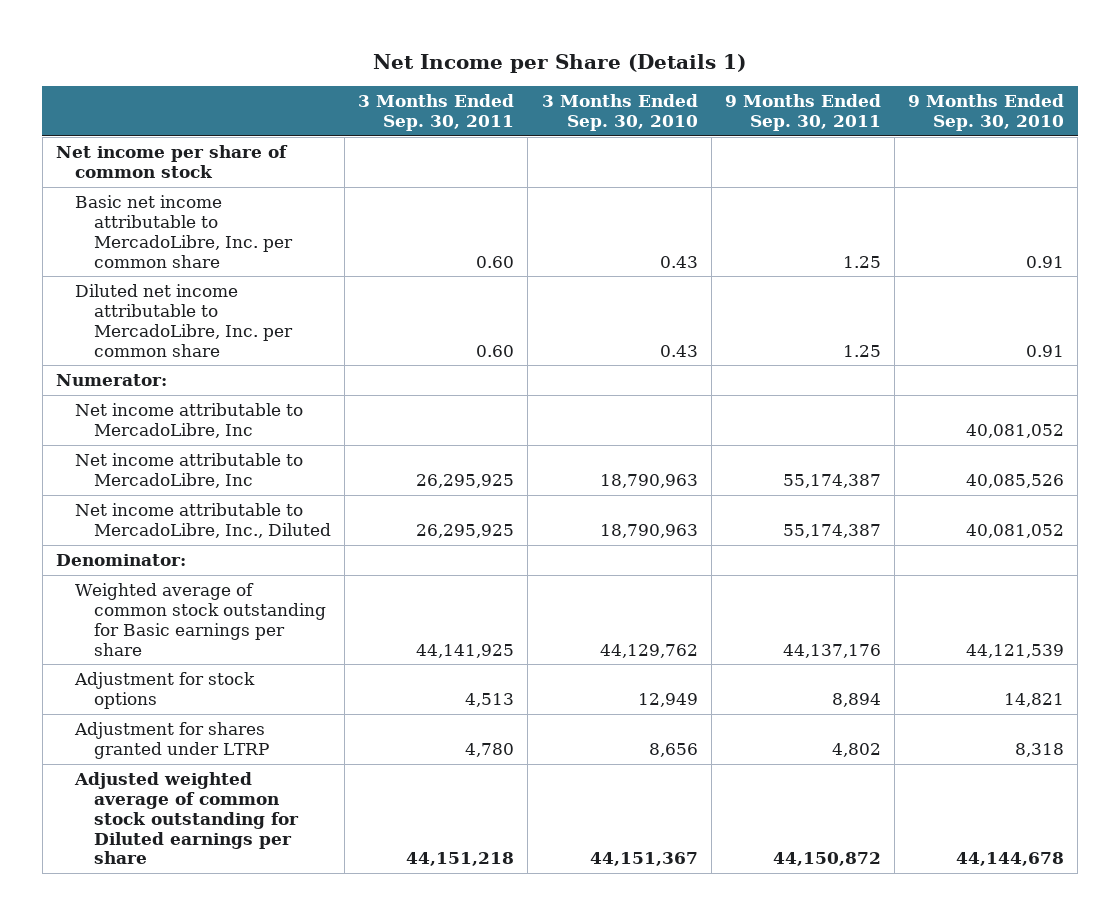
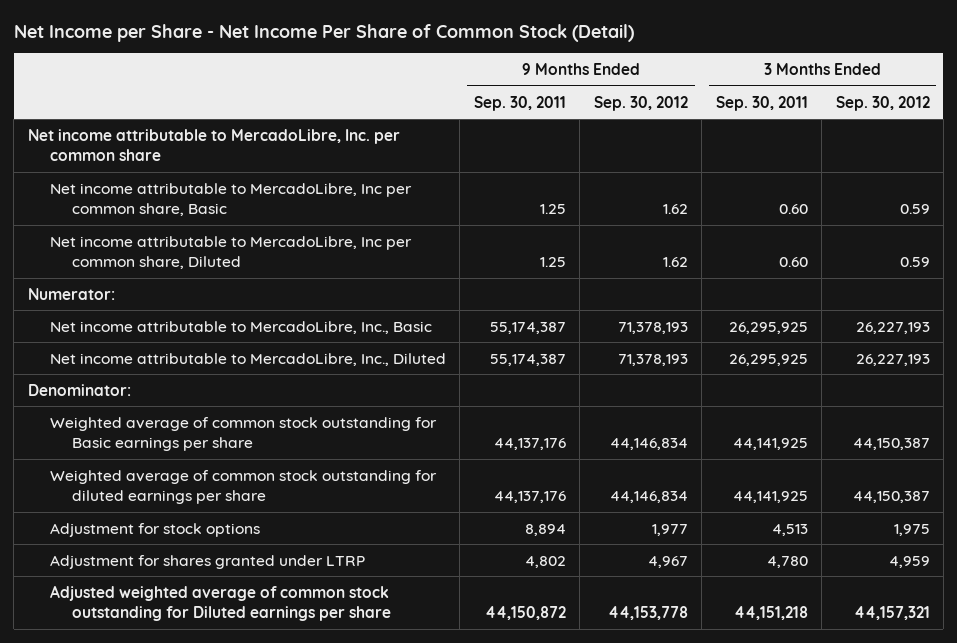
[373,53,747,73] Net Income per Share (Details 1) -> [13,23,634,42] Net Income per Share - Net Income Per Share of Common Stock (Detail)
[541,93,698,131] 3 Months Ended Sep. 30, 2010 -> none
[908,93,1065,131] 9 Months Ended Sep. 30, 2010 -> none
none -> [593,95,688,111] Sep. 30, 2012
none -> [835,95,930,111] Sep. 30, 2012
[56,145,289,179] Net income per share of common stock -> [27,128,400,161] Net income attributable to MercadoLibre, Inc. per common share
[75,195,294,268] Basic net income attributable to MercadoLibre, Inc. per common share -> [49,182,412,216] Net income attributable to MercadoLibre, Inc per common share, Basic
[75,284,294,357] Diluted net income attributable to MercadoLibre, Inc. per common share -> [49,235,412,269] Net income attributable to MercadoLibre, Inc per common share, Diluted
[75,403,304,439] Net income attributable to MercadoLibre, Inc -> none
[75,453,304,489] Net income attributable to MercadoLibre, Inc -> [49,320,432,334] Net income attributable to MercadoLibre, Inc., Basic
none -> [49,469,437,504] Weighted average of common stock outstanding for diluted earnings per share

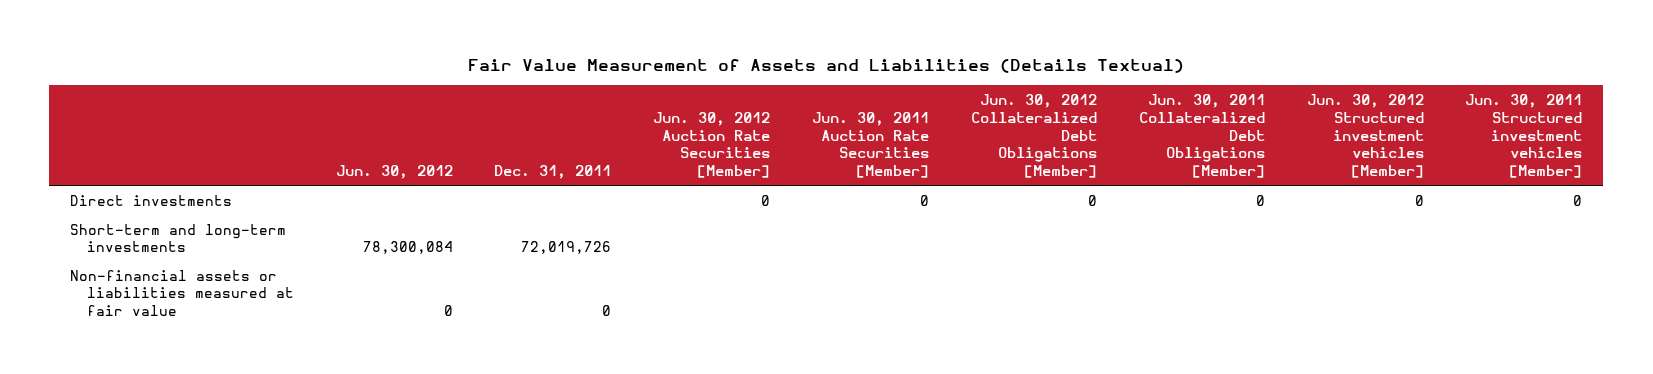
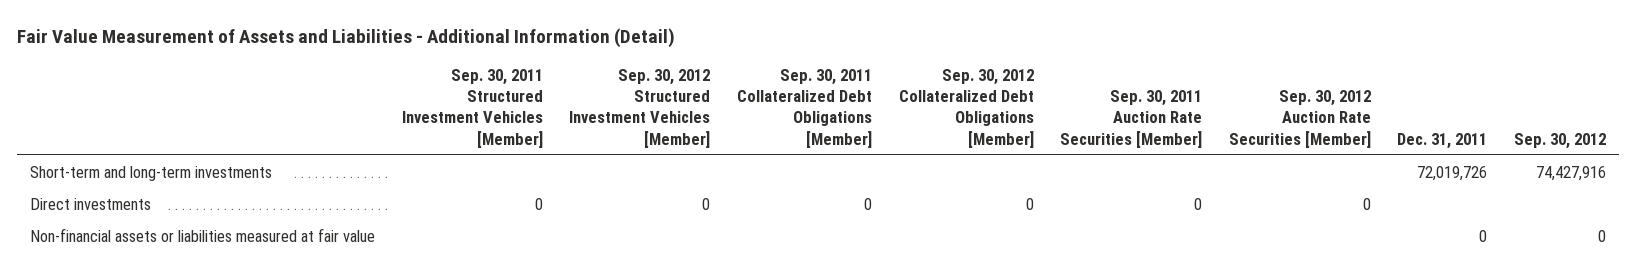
[468,59,1185,74] Fair Value Measurement of Assets and Liabilities (Details Textual) -> [16,27,675,48] Fair Value Measurement of Assets and Liabilities - Additional Information (Detail)
[335,165,453,180] Jun. 30, 2012 -> none
[653,111,771,179] Jun. 30, 2012 Auction Rate Securities [Member] -> none
[812,111,930,179] Jun. 30, 2011 Auction Rate Securities [Member] -> none
[970,94,1097,179] Jun. 30, 2012 Collateralized Debt Obligations [Member] -> none
[1138,94,1265,179] Jun. 30, 2011 Collateralized Debt Obligations [Member] -> none
[1306,94,1424,179] Jun. 30, 2012 Structured investment vehicles [Member] -> none
[1465,94,1583,179] Jun. 30, 2011 Structured investment vehicles [Member] -> none
none -> [401,68,543,148] Sep. 30, 2011 Structured Investment Vehicles [Member]
none -> [569,68,711,148] Sep. 30, 2012 Structured Investment Vehicles [Member]
none -> [736,68,872,148] Sep. 30, 2011 Collateralized Debt Obligations [Member]
none -> [898,68,1034,148] Sep. 30, 2012 Collateralized Debt Obligations [Member]
none -> [1060,90,1203,148] Sep. 30, 2011 Auction Rate Securities [Member]
none -> [1228,90,1371,148] Sep. 30, 2012 Auction Rate Securities [Member]
none -> [1514,132,1607,149] Sep. 30, 2012
[70,194,233,206] Direct investments -> [30,197,152,210] Direct investments

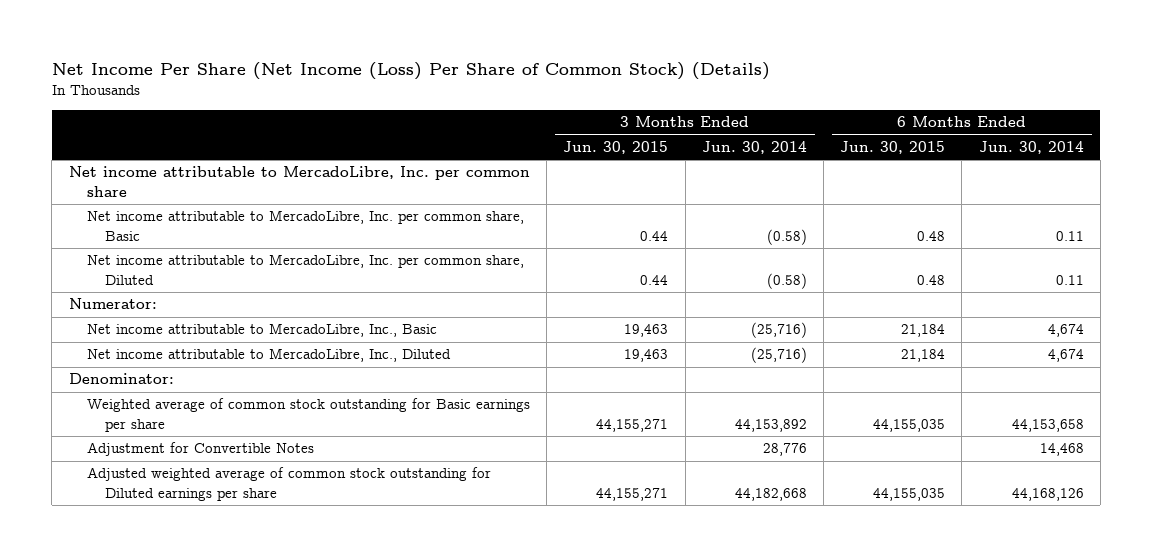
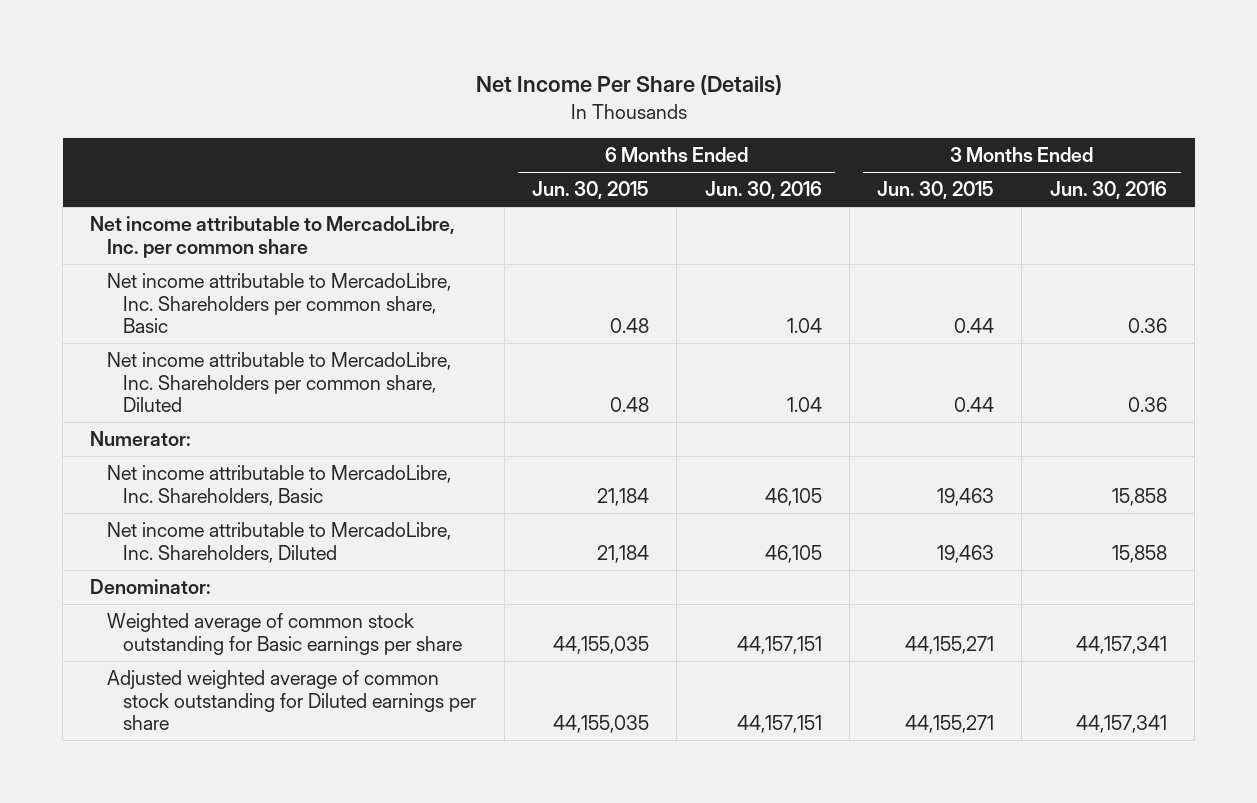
[51,61,770,80] Net Income Per Share (Net Income (Loss) Per Share of Common Stock) (Details) -> [475,75,782,96] Net Income Per Share (Details)
[701,140,807,154] Jun. 30, 2014 -> none
[978,140,1084,154] Jun. 30, 2014 -> none
none -> [704,181,822,200] Jun. 30, 2016
none -> [1049,181,1167,200] Jun. 30, 2016
[86,210,524,241] Net income attributable to MercadoLibre, Inc. per common share, Basic -> [106,273,451,334] Net income attributable to MercadoLibre, Inc. Shareholders per common share, Basic
[86,254,524,285] Net income attributable to MercadoLibre, Inc. per common share, Diluted -> [106,352,451,413] Net income attributable to MercadoLibre, Inc. Shareholders per common share, Diluted
[86,323,437,338] Net income attributable to MercadoLibre, Inc., Basic -> [106,465,451,506] Net income attributable to MercadoLibre, Inc. Shareholders, Basic
[86,348,451,363] Net income attributable to MercadoLibre, Inc., Diluted -> [106,522,451,563] Net income attributable to MercadoLibre, Inc. Shareholders, Diluted
[86,442,314,457] Adjustment for Convertible Notes -> none

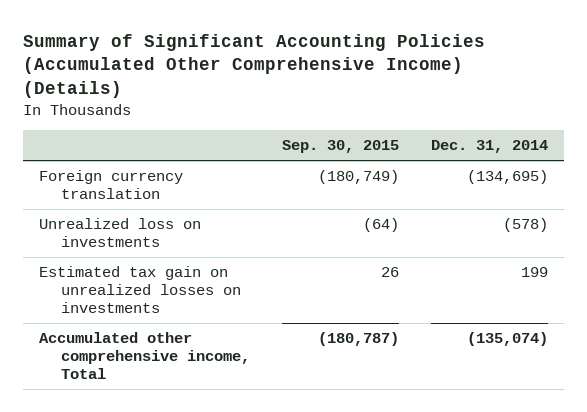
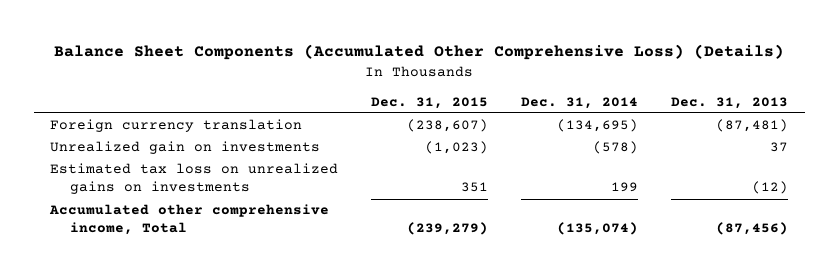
[22,33,485,99] Summary of Significant Accounting Policies (Accumulated Other Comprehensive Income) (Details) -> [54,44,785,61] Balance Sheet Components (Accumulated Other Comprehensive Loss) (Details)
[282,140,400,154] Sep. 30, 2015 -> none
none -> [371,96,489,109] Dec. 31, 2015
none -> [671,96,789,109] Dec. 31, 2013
[38,217,201,248] Unrealized loss on investments -> [50,141,321,155] Unrealized gain on investments
[38,265,242,314] Estimated tax gain on unrealized losses on investments -> [50,163,339,195] Estimated tax loss on unrealized gains on investments

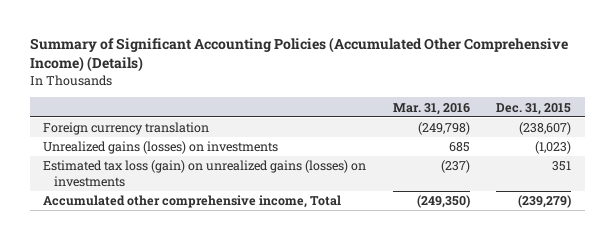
[54,44,785,61] Balance Sheet Components (Accumulated Other Comprehensive Loss) (Details) -> [30,37,569,73] Summary of Significant Accounting Policies (Accumulated Other Comprehensive Income) (Details)
[521,96,639,109] Dec. 31, 2014 -> none
[671,96,789,109] Dec. 31, 2013 -> none
none -> [392,102,470,115] Mar. 31, 2016
[50,141,321,155] Unrealized gain on investments -> [43,141,279,155] Unrealized gains (losses) on investments
[50,163,339,195] Estimated tax loss on unrealized gains on investments -> [43,160,367,187] Estimated tax loss (gain) on unrealized gains (losses) on investments

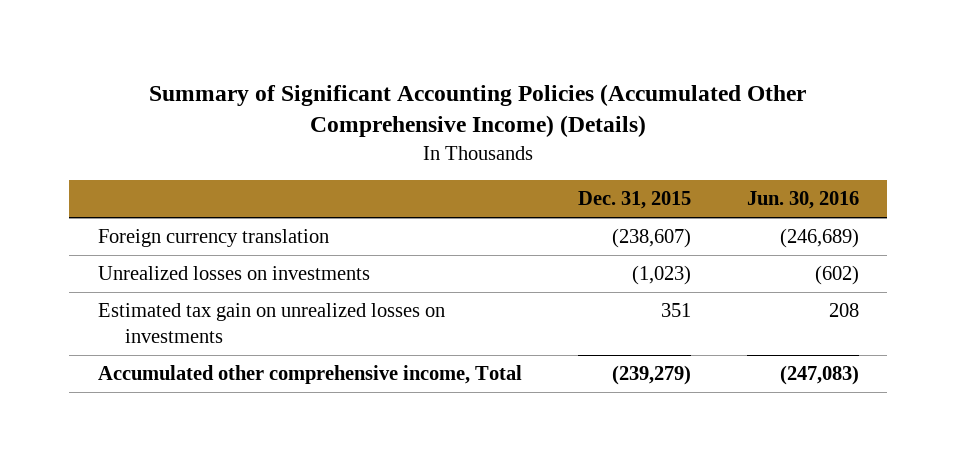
[392,102,470,115] Mar. 31, 2016 -> none
none -> [746,191,859,210] Jun. 30, 2016
[43,141,279,155] Unrealized gains (losses) on investments -> [97,266,370,281] Unrealized losses on investments
[43,160,367,187] Estimated tax loss (gain) on unrealized gains (losses) on investments -> [97,303,445,343] Estimated tax gain on unrealized losses on investments

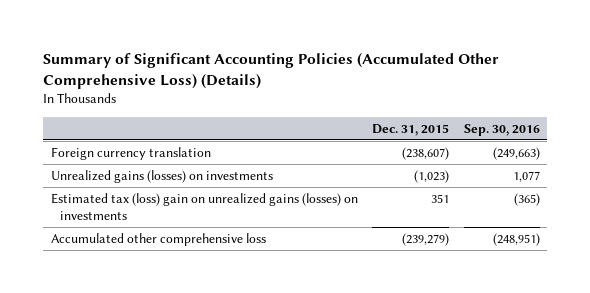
[149,83,807,138] Summary of Significant Accounting Policies (Accumulated Other Comprehensive Income) (Details) -> [43,53,500,90] Summary of Significant Accounting Policies (Accumulated Other Comprehensive Loss) (Details)
[746,191,859,210] Jun. 30, 2016 -> none
none -> [463,123,540,136] Sep. 30, 2016
[97,266,370,281] Unrealized losses on investments -> [50,169,273,183] Unrealized gains (losses) on investments
[97,303,445,343] Estimated tax gain on unrealized losses on investments -> [50,192,358,221] Estimated tax (loss) gain on unrealized gains (losses) on investments
[97,365,522,385] Accumulated other comprehensive income, Total -> [50,232,266,246] Accumulated other comprehensive loss

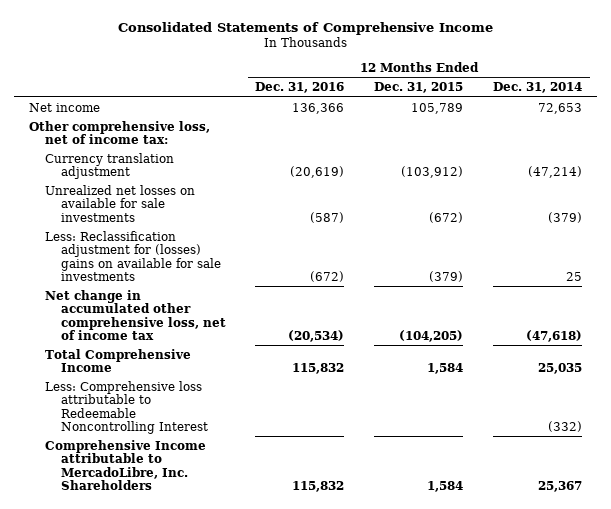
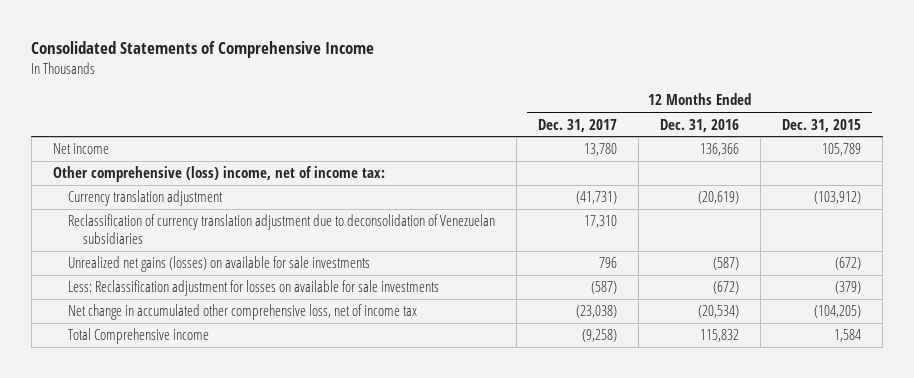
[493,82,583,94] Dec. 31, 2014 -> none
none -> [537,118,617,132] Dec. 31, 2017
[28,120,210,145] Other comprehensive loss, net of income tax: -> [52,166,385,183] Other comprehensive (loss) income, net of income tax:
none -> [67,214,495,245] Reclassification of currency translation adjustment due to deconsolidation of Venezuelan subsidiaries
[44,184,195,222] Unrealized net losses on available for sale investments -> [67,256,370,273] Unrealized net gains (losses) on available for sale investments
[44,230,221,281] Less: Reclassification adjustment for (losses) gains on available for sale investments -> [67,280,439,297] Less: Reclassification adjustment for losses on available for sale investments
[44,348,191,373] Total Comprehensive Income -> none
[44,380,208,434] Less: Comprehensive loss attributable to Redeemable Noncontrolling Interest -> none
[44,439,206,490] Comprehensive Income attributable to MercadoLibre, Inc. Shareholders -> [67,328,209,345] Total Comprehensive income

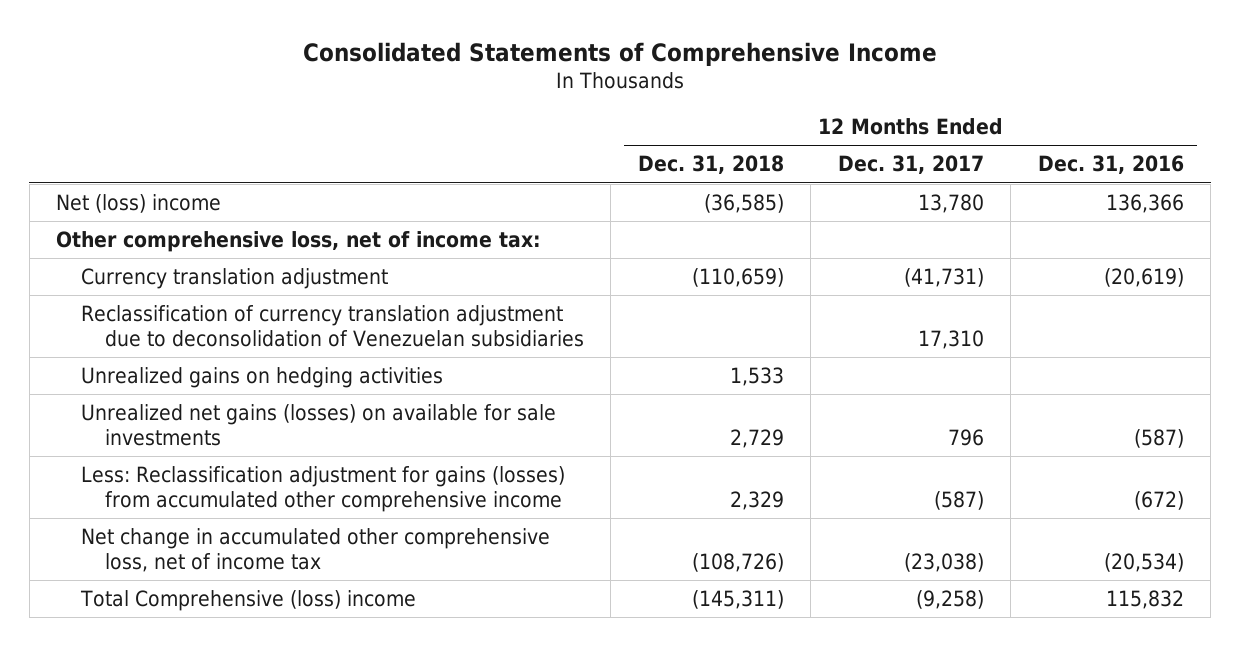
[782,118,862,132] Dec. 31, 2015 -> none
none -> [637,155,784,175] Dec. 31, 2018
[52,143,109,155] Net income -> [56,193,222,213] Net (loss) income
[52,166,385,183] Other comprehensive (loss) income, net of income tax: -> [56,230,542,252] Other comprehensive loss, net of income tax:
none -> [80,366,443,388] Unrealized gains on hedging activities
[67,280,439,297] Less: Reclassification adjustment for losses on available for sale investments -> [80,465,565,512] Less: Reclassification adjustment for gains (losses) from accumulated other comprehensive income
[67,328,209,345] Total Comprehensive income -> [79,589,416,611] Total Comprehensive (loss) income

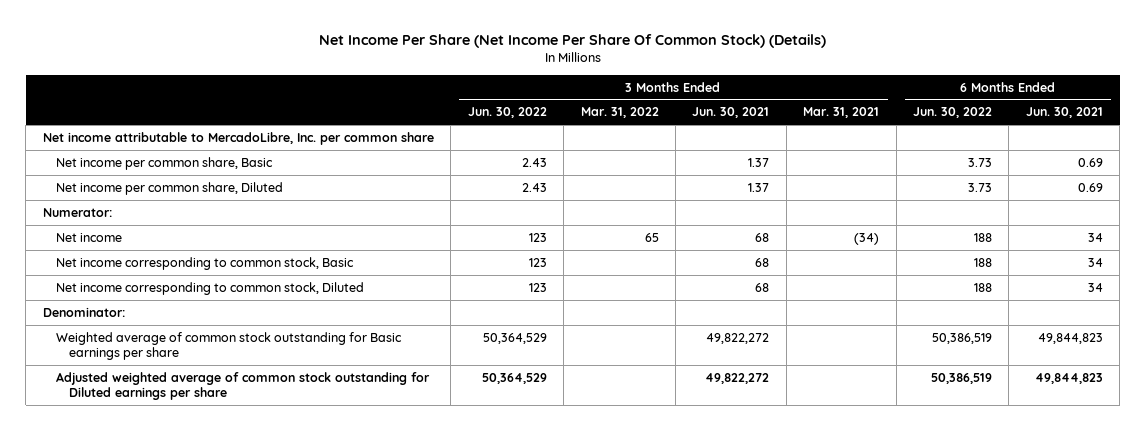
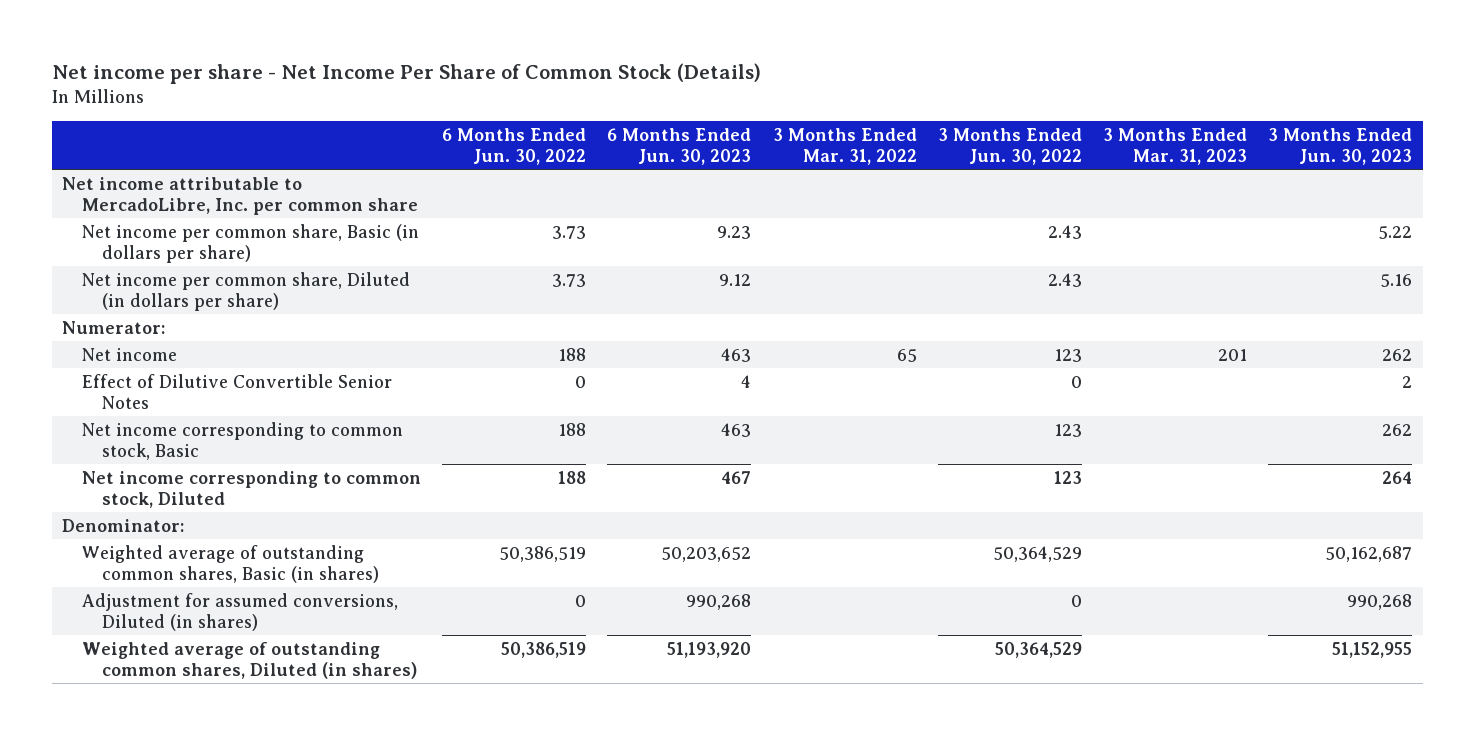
[318,34,826,49] Net Income Per Share (Net Income Per Share Of Common Stock) (Details) -> [51,63,761,85] Net income per share - Net Income Per Share of Common Stock (Details)
[692,107,770,119] Jun. 30, 2021 -> none
[803,107,880,119] Mar. 31, 2021 -> none
[1025,107,1103,119] Jun. 30, 2021 -> none
none -> [607,127,752,165] 6 Months Ended Jun. 30, 2023
none -> [1103,127,1248,165] 3 Months Ended Mar. 31, 2023
none -> [1268,127,1413,165] 3 Months Ended Jun. 30, 2023
[56,156,274,170] Net income per common share, Basic -> [81,223,419,263] Net income per common share, Basic (in dollars per share)
[56,181,284,195] Net income per common share, Diluted -> [81,271,410,311] Net income per common share, Diluted (in dollars per share)
none -> [81,373,392,409] Effect of Dilutive Convertible Senior Notes
[56,331,403,361] Weighted average of common stock outstanding for Basic earnings per share -> [81,544,379,583] Weighted average of outstanding common shares, Basic (in shares)
none -> [81,592,398,631] Adjustment for assumed conversions, Diluted (in shares)
[56,371,431,401] Adjusted weighted average of common stock outstanding for Diluted earnings per share -> [81,641,417,679] Weighted average of outstanding common shares, Diluted (in shares)

